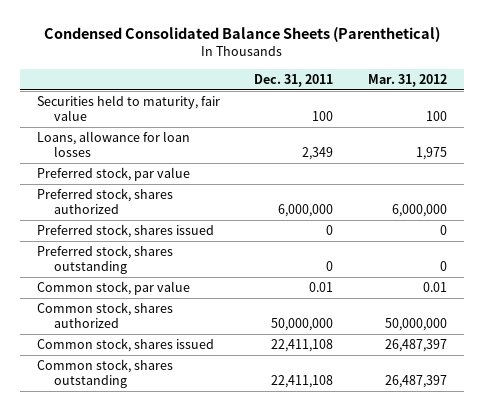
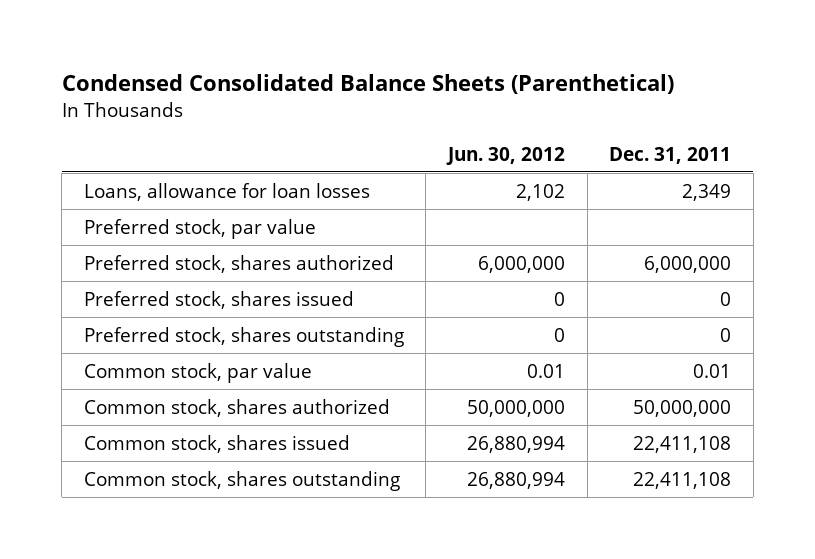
[367,73,447,87] Mar. 31, 2012 -> none
none -> [446,146,566,165] Jun. 30, 2012
[36,95,220,121] Securities held to maturity, fair value -> none

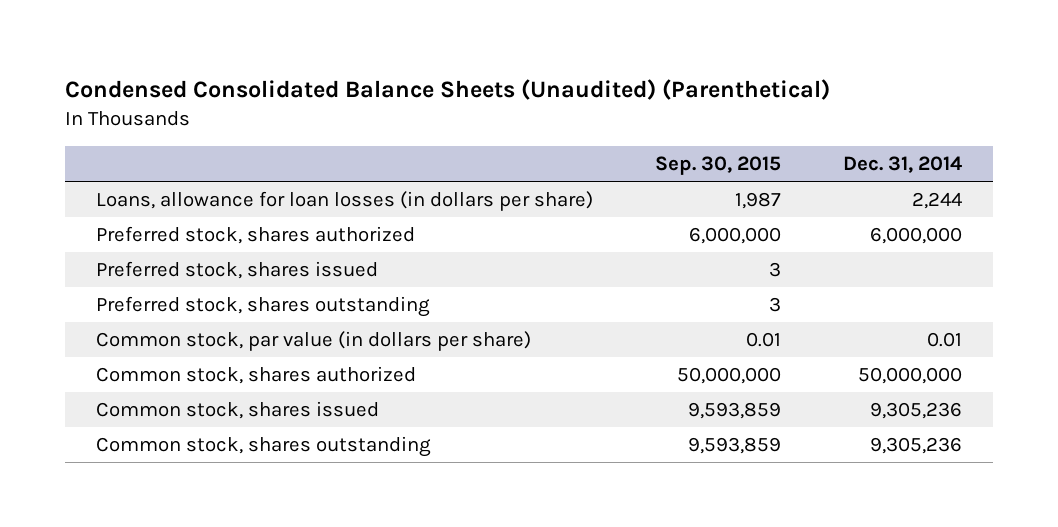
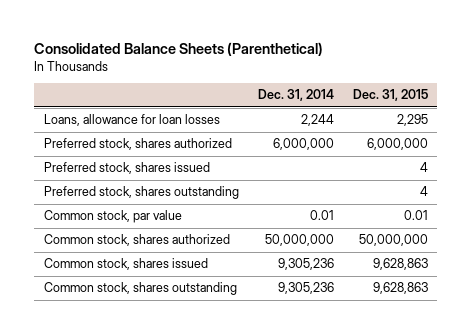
[65,79,831,101] Condensed Consolidated Balance Sheets (Unaudited) (Parenthetical) -> [34,41,324,56] Consolidated Balance Sheets (Parenthetical)
[655,155,782,175] Sep. 30, 2015 -> none
none -> [352,89,428,102] Dec. 31, 2015
[96,191,594,212] Loans, allowance for loan losses (in dollars per share) -> [43,114,220,127] Loans, allowance for loan losses
[96,331,532,352] Common stock, par value (in dollars per share) -> [43,210,182,224] Common stock, par value

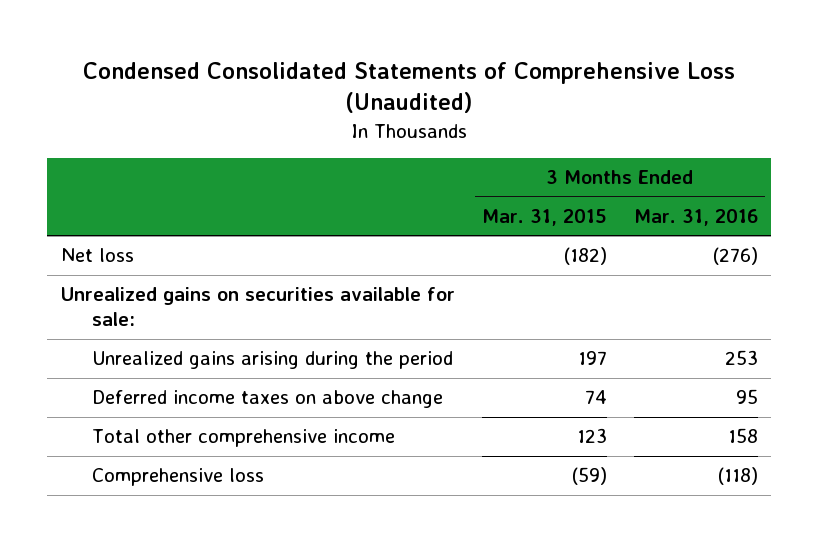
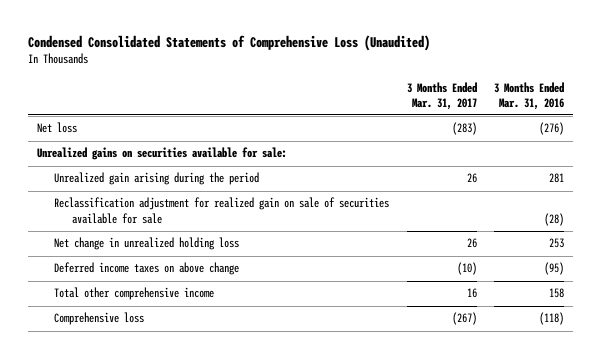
[481,208,607,226] Mar. 31, 2015 -> none
none -> [406,81,477,110] 3 Months Ended Mar. 31, 2017
[91,351,453,370] Unrealized gains arising during the period -> [54,172,260,186] Unrealized gain arising during the period
[724,350,758,366] 253 -> [549,173,565,184] 281
none -> [54,197,390,224] Reclassification adjustment for realized gain on sale of securities available for sale
none -> [54,237,240,251] Net change in unrealized holding loss
[735,389,758,405] 95 -> [544,262,565,276] (95)

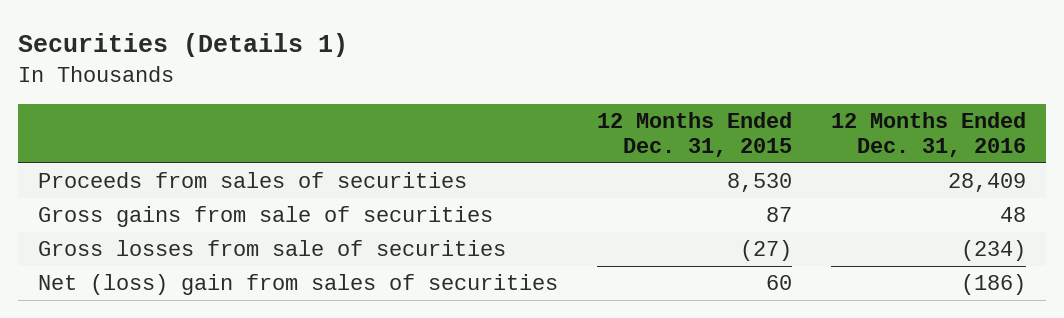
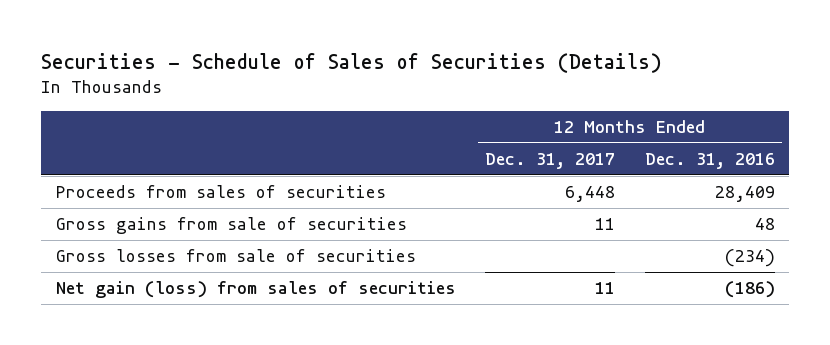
[18,33,349,58] Securities (Details 1) -> [40,52,662,73] Securities - Schedule of Sales of Securities (Details)
[596,111,792,158] 12 Months Ended Dec. 31, 2015 -> none
none -> [485,153,616,170] Dec. 31, 2017
[37,274,558,296] Net (loss) gain from sales of securities -> [55,281,456,299] Net gain (loss) from sales of securities

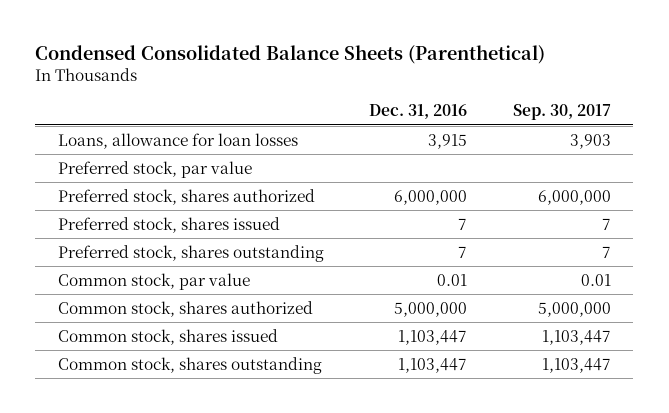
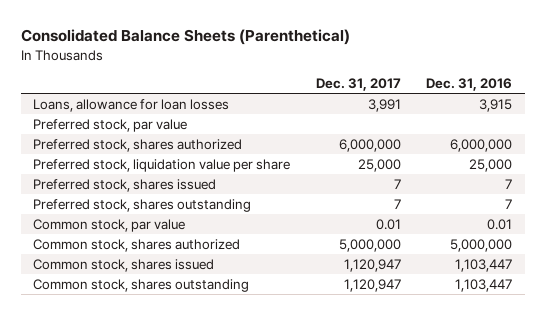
[35,44,546,64] Condensed Consolidated Balance Sheets (Parenthetical) -> [20,29,350,46] Consolidated Balance Sheets (Parenthetical)
[512,104,611,121] Sep. 30, 2017 -> none
none -> [315,78,401,92] Dec. 31, 2017
none -> [33,158,291,172] Preferred stock, liquidation value per share

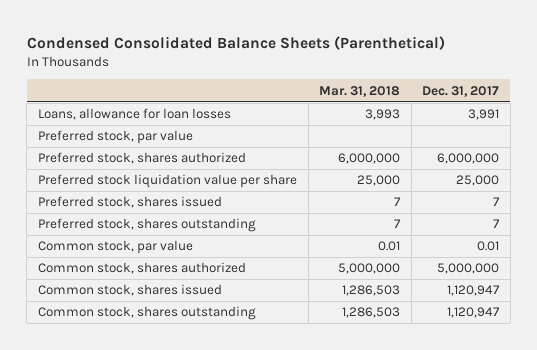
[20,29,350,46] Consolidated Balance Sheets (Parenthetical) -> [26,35,445,50] Condensed Consolidated Balance Sheets (Parenthetical)
[426,78,513,92] Dec. 31, 2016 -> none
none -> [319,85,401,97] Mar. 31, 2018
[33,158,291,172] Preferred stock, liquidation value per share -> [37,174,297,189] Preferred stock liquidation value per share

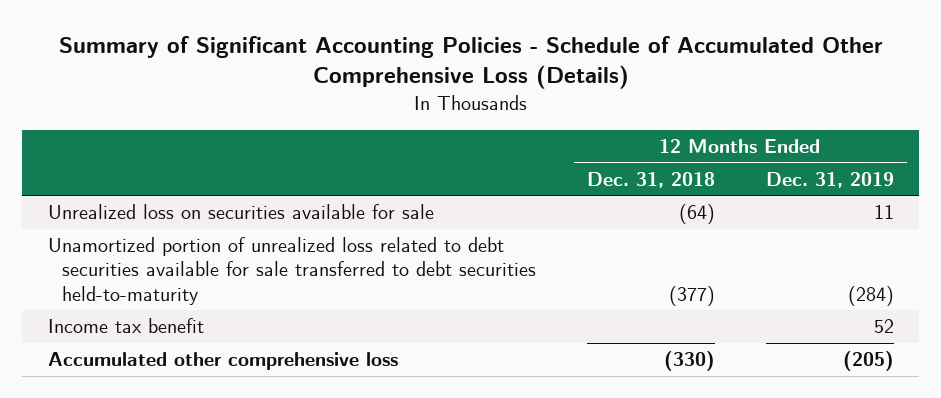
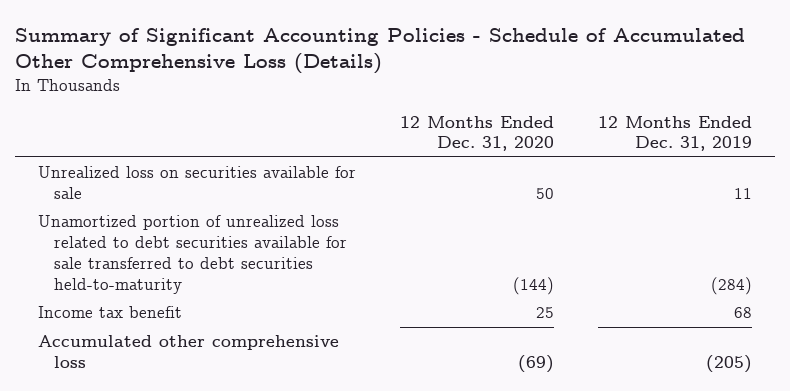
[587,171,716,188] Dec. 31, 2018 -> none
none -> [400,115,555,152] 12 Months Ended Dec. 31, 2020
[873,319,894,334] 52 -> [734,307,753,319] 68

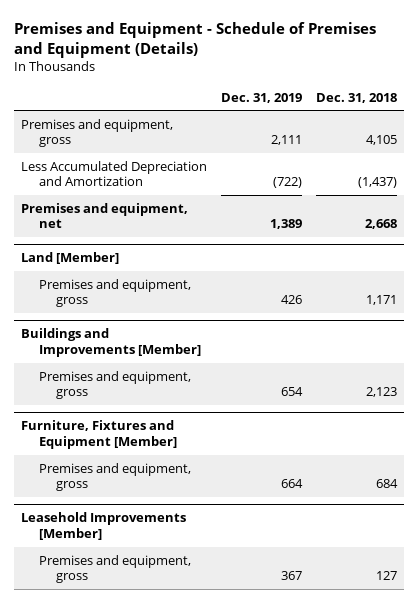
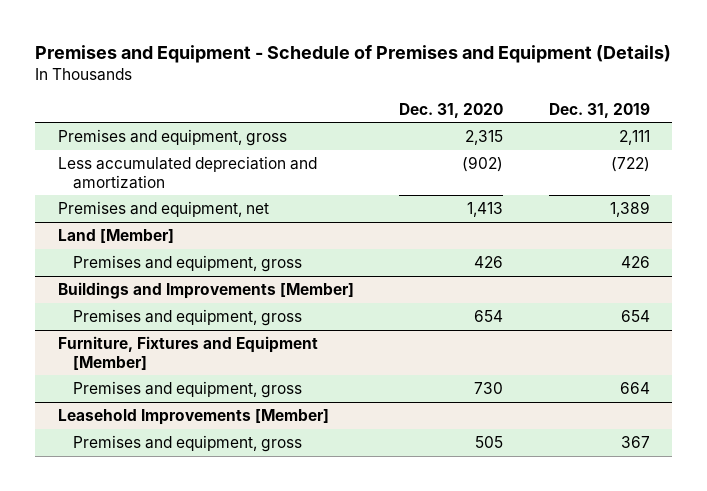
[315,92,397,103] Dec. 31, 2018 -> none
none -> [399,102,504,118] Dec. 31, 2020
[21,160,208,187] Less Accumulated Depreciation and Amortization -> [57,156,317,189] Less accumulated depreciation and amortization

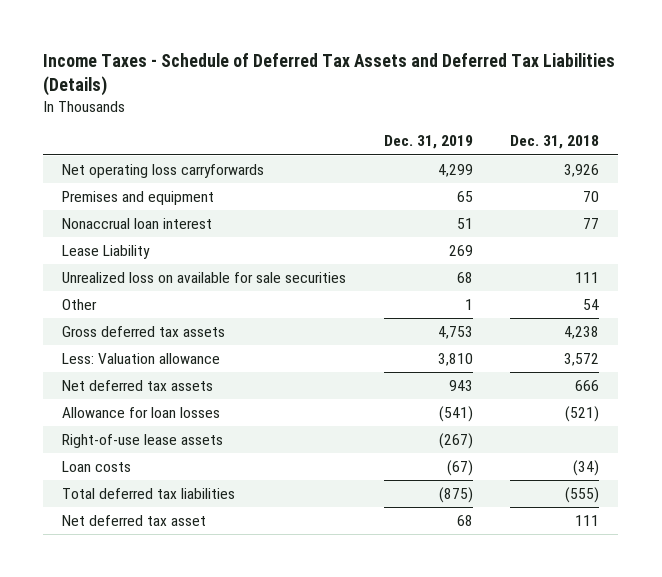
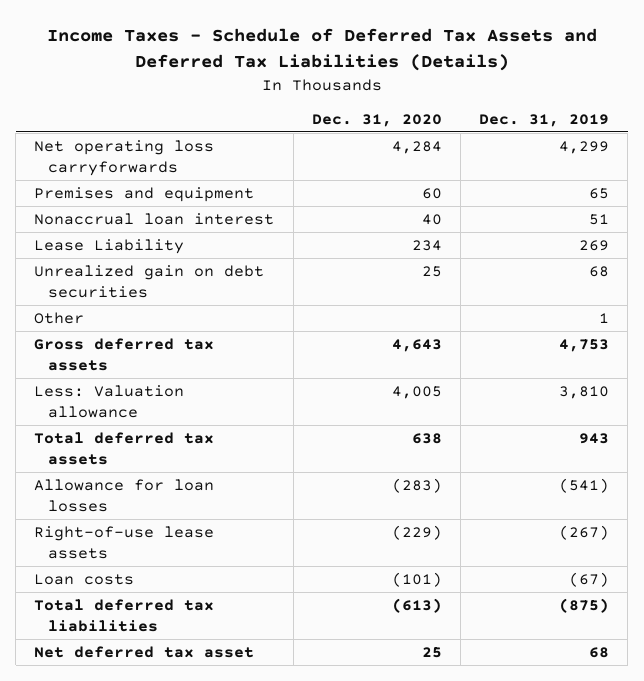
[510,135,600,150] Dec. 31, 2018 -> none
none -> [311,113,442,127] Dec. 31, 2020
[62,272,347,284] Unrealized loss on available for sale securities -> none
none -> [34,264,265,298] Unrealized gain on debt securities
[62,380,214,392] Net deferred tax assets -> [34,431,215,465] Total deferred tax assets

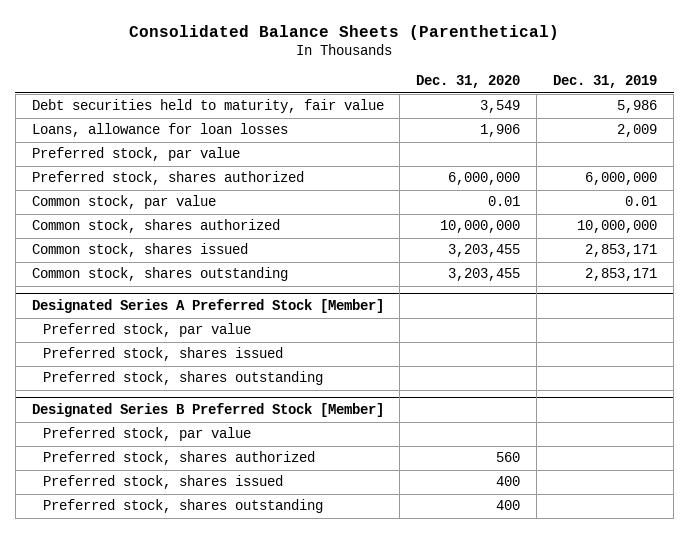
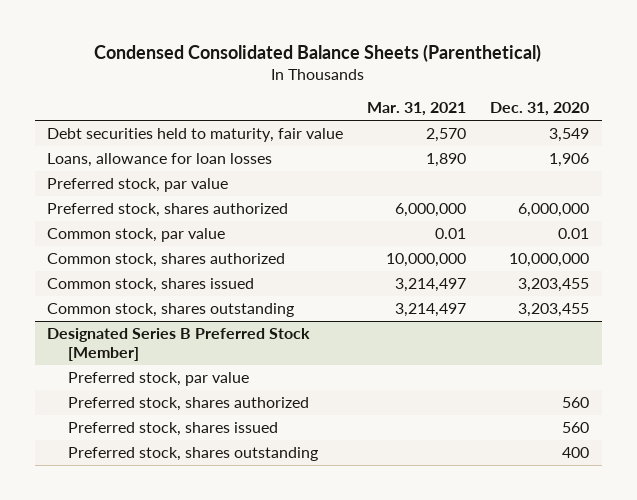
[129,24,560,40] Consolidated Balance Sheets (Parenthetical) -> [94,43,542,62] Condensed Consolidated Balance Sheets (Parenthetical)
[553,75,658,89] Dec. 31, 2019 -> none
none -> [367,101,467,116] Mar. 31, 2021
[31,299,384,314] Designated Series A Preferred Stock [Member] -> none
[42,323,251,338] Preferred stock, par value -> none
[42,347,283,362] Preferred stock, shares issued -> none
[42,371,323,386] Preferred stock, shares outstanding -> none
[496,476,521,487] 400 -> [562,422,590,434] 560

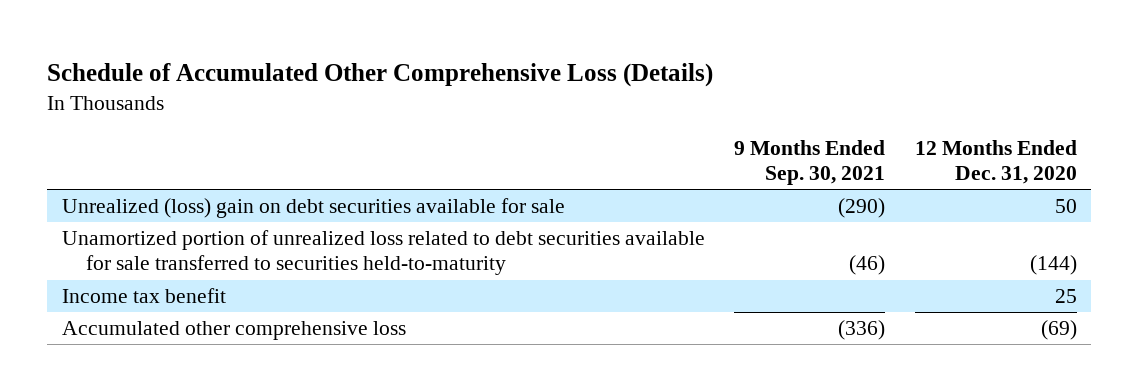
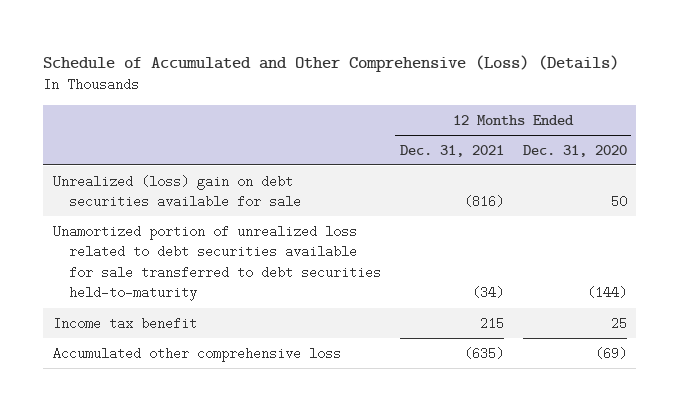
[46,62,713,87] Schedule of Accumulated Other Comprehensive Loss (Details) -> [43,55,620,73] Schedule of Accumulated and Other Comprehensive (Loss) (Details)
[734,139,886,186] 9 Months Ended Sep. 30, 2021 -> none
none -> [399,144,504,157] Dec. 31, 2021
[61,230,705,276] Unamortized portion of unrealized loss related to debt securities available for sale transferred to securities held-to-maturity -> [52,224,381,302] Unamortized portion of unrealized loss related to debt securities available for sale transferred to debt securities held-to-maturity

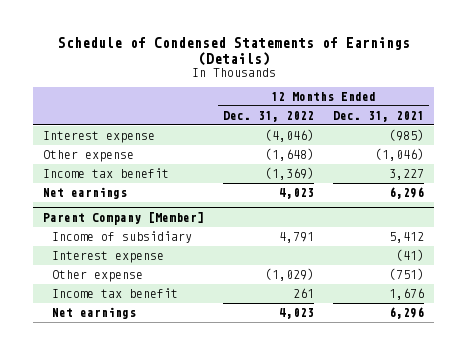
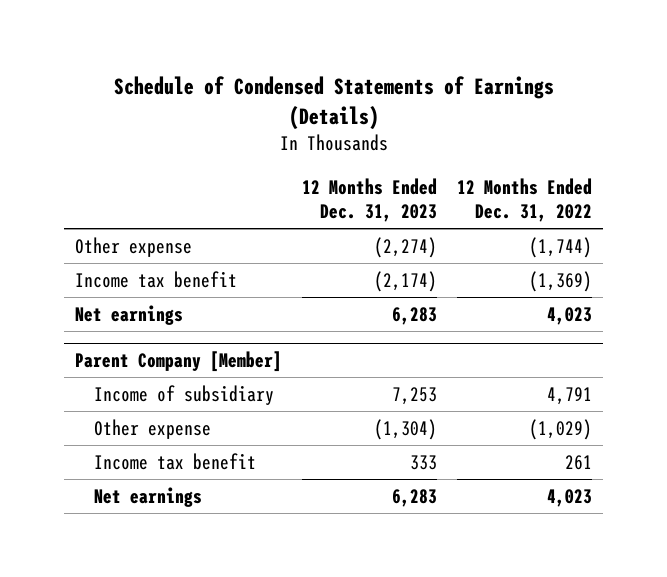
[333,110,425,122] Dec. 31, 2021 -> none
none -> [302,177,438,222] 12 Months Ended Dec. 31, 2023
[42,131,155,144] Interest expense -> none
[265,148,315,162] (1,648) -> [529,236,593,258] (1,744)
[51,251,164,264] Interest expense -> none

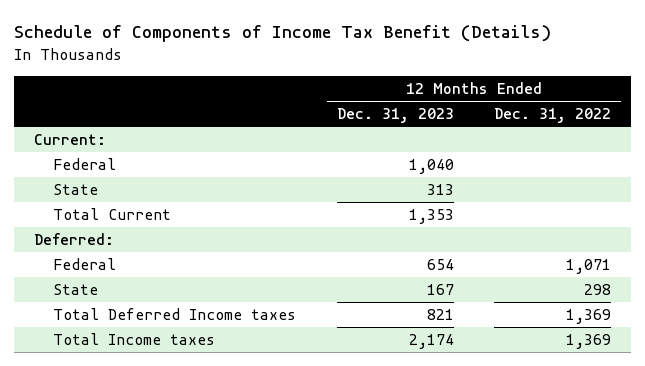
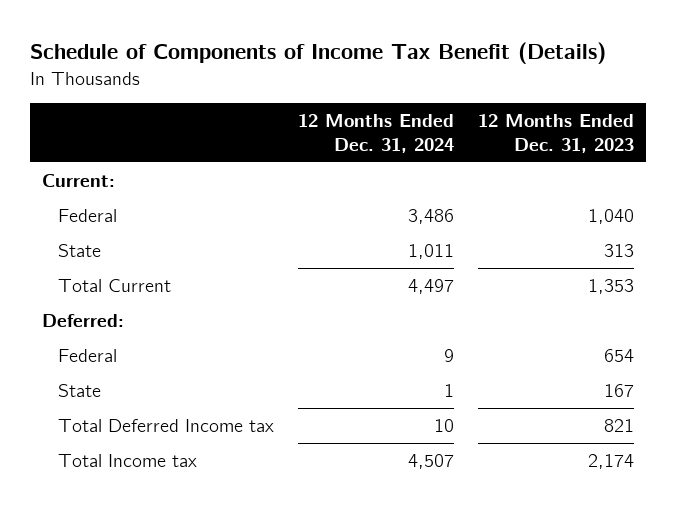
[493,108,611,124] Dec. 31, 2022 -> none
none -> [297,114,454,153] 12 Months Ended Dec. 31, 2024
[53,308,297,321] Total Deferred Income taxes -> [57,418,274,432] Total Deferred Income tax
[53,333,216,346] Total Income taxes -> [57,453,197,467] Total Income tax

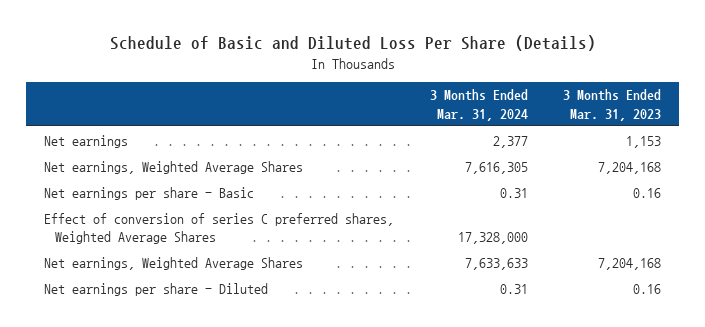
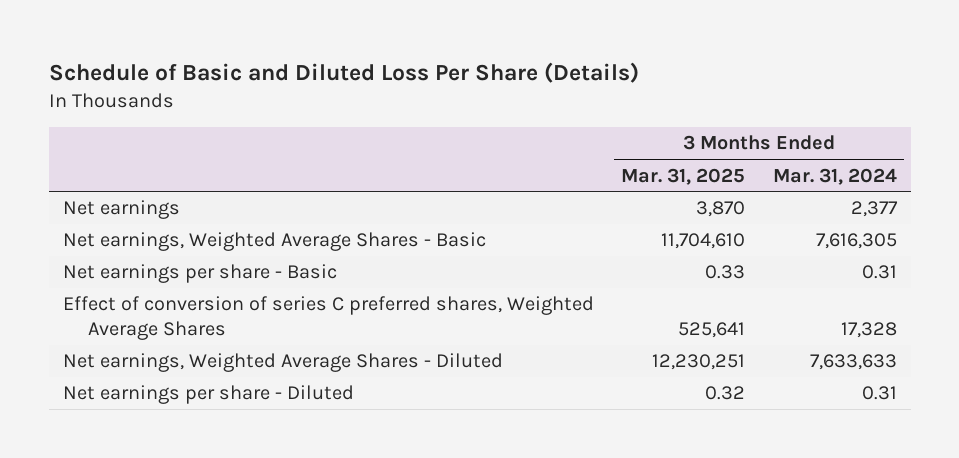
[562,89,661,121] 3 Months Ended Mar. 31, 2023 -> none
none -> [621,167,746,185] Mar. 31, 2025
[44,160,304,174] Net earnings, Weighted Average Shares -> [62,232,486,252] Net earnings, Weighted Average Shares - Basic
[457,231,528,244] 17,328,000 -> [840,322,897,339] 17,328
[44,256,304,270] Net earnings, Weighted Average Shares -> [62,353,503,373] Net earnings, Weighted Average Shares - Diluted

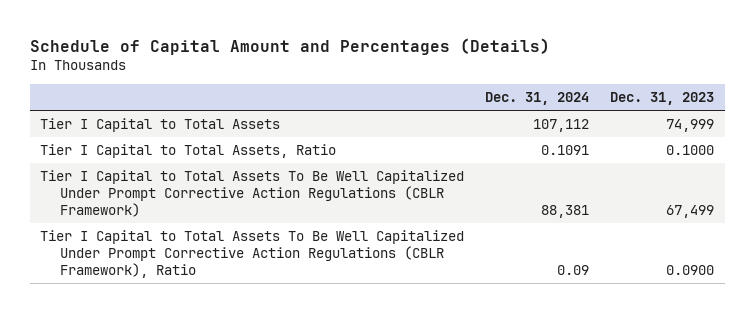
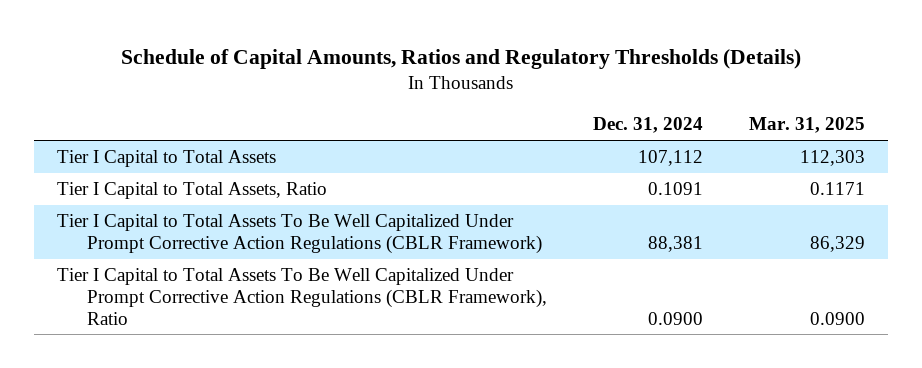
[29,37,550,55] Schedule of Capital Amount and Percentages (Details) -> [121,48,802,69] Schedule of Capital Amounts, Ratios and Regulatory Thresholds (Details)
[610,92,715,106] Dec. 31, 2023 -> none
none -> [749,117,866,134] Mar. 31, 2025
[557,264,590,275] 0.09 -> [648,311,704,325] 0.0900

